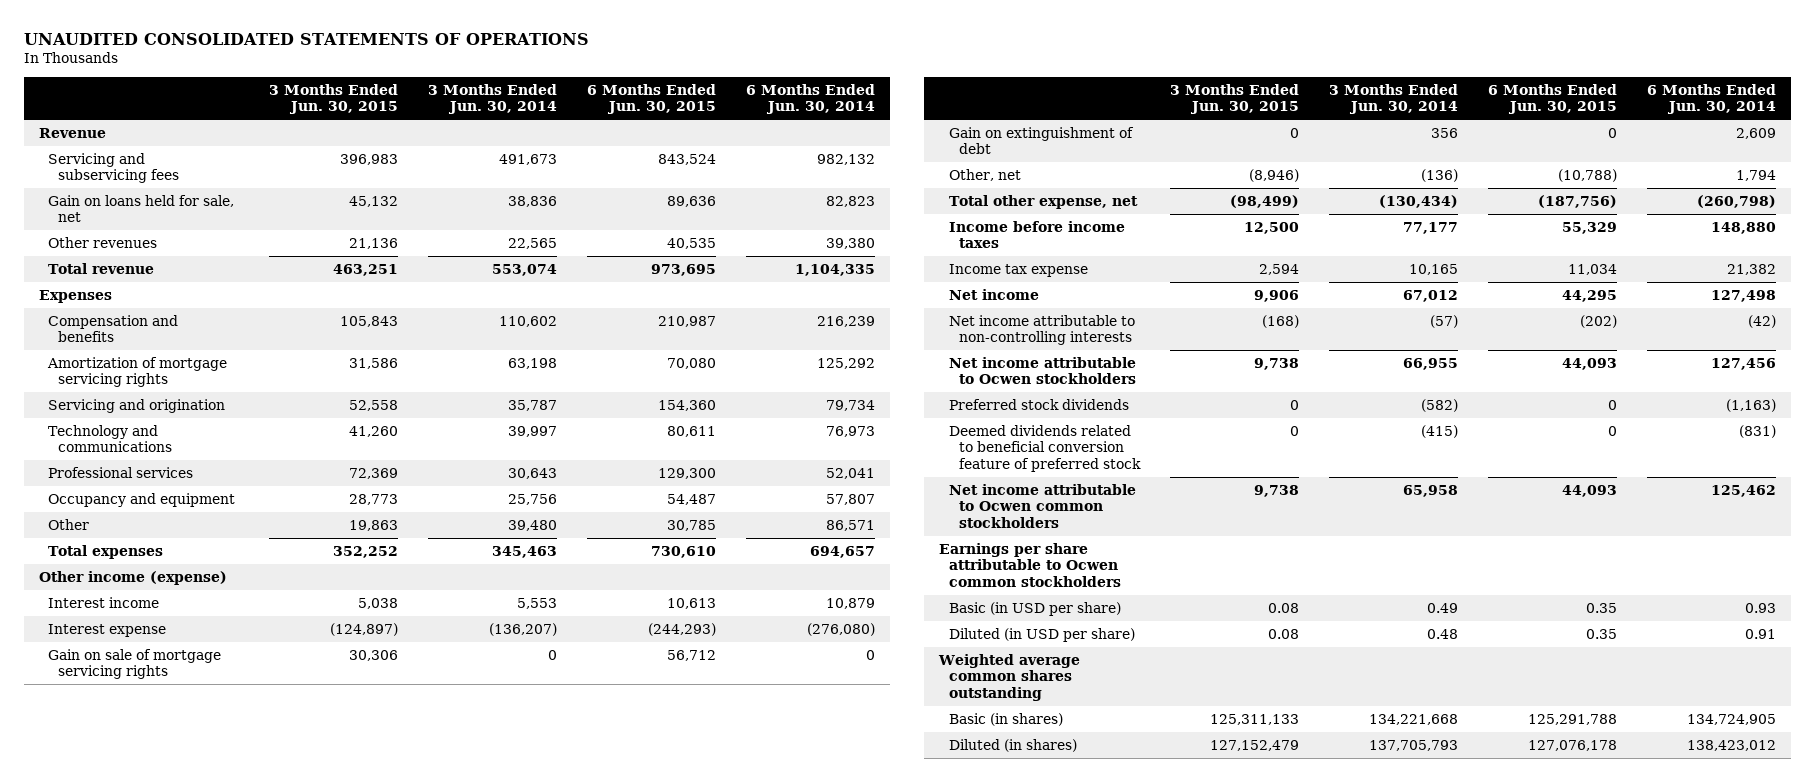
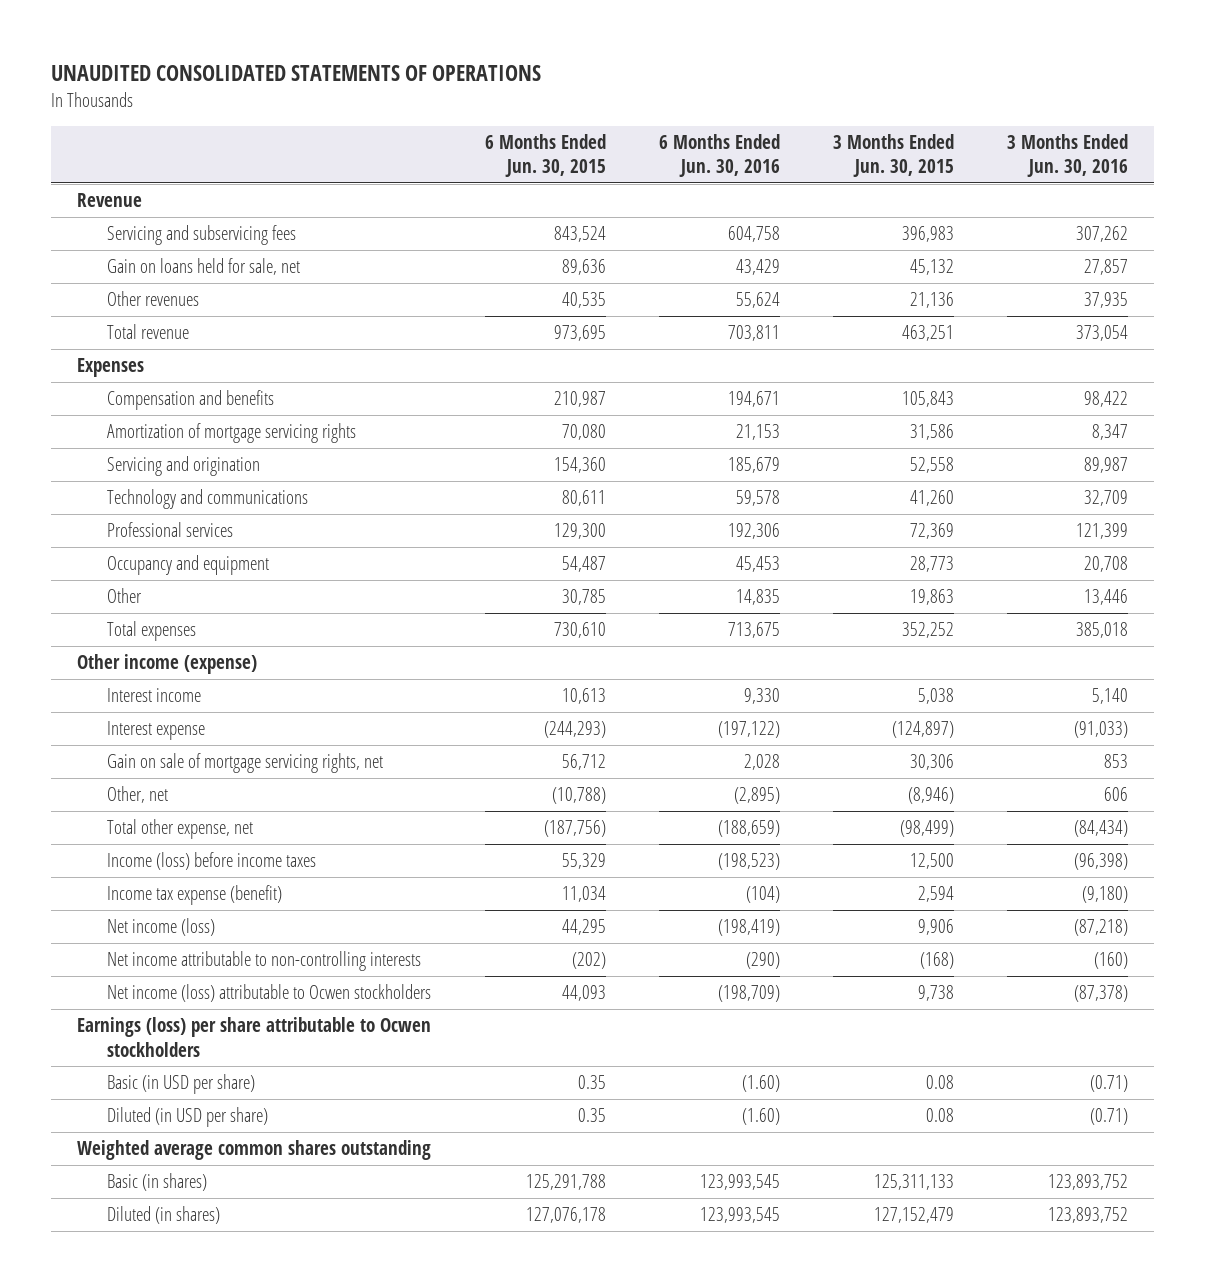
[428,83,558,115] 3 Months Ended Jun. 30, 2014 -> none
[746,83,876,115] 6 Months Ended Jun. 30, 2014 -> none
none -> [658,133,780,178] 6 Months Ended Jun. 30, 2016
none -> [1006,133,1128,178] 3 Months Ended Jun. 30, 2016
[949,126,1135,155] Gain on extinguishment of debt -> none
[48,648,222,680] Gain on sale of mortgage servicing rights -> [106,753,383,774] Gain on sale of mortgage servicing rights, net
[949,220,1126,249] Income before income taxes -> [106,852,316,871] Income (loss) before income taxes
[949,263,1089,277] Income tax expense -> [106,885,282,906] Income tax expense (benefit)
[949,288,1040,300] Net income -> [106,918,215,937] Net income (loss)
[949,398,1130,410] Preferred stock dividends -> none
[949,424,1141,472] Deemed dividends related to beneficial conversion feature of preferred stock -> none
[949,483,1137,528] Net income attributable to Ocwen common stockholders -> none
[949,356,1137,385] Net income attributable to Ocwen stockholders -> [106,984,431,1003] Net income (loss) attributable to Ocwen stockholders
[939,542,1122,587] Earnings per share attributable to Ocwen common stockholders -> [77,1017,432,1057] Earnings (loss) per share attributable to Ocwen stockholders

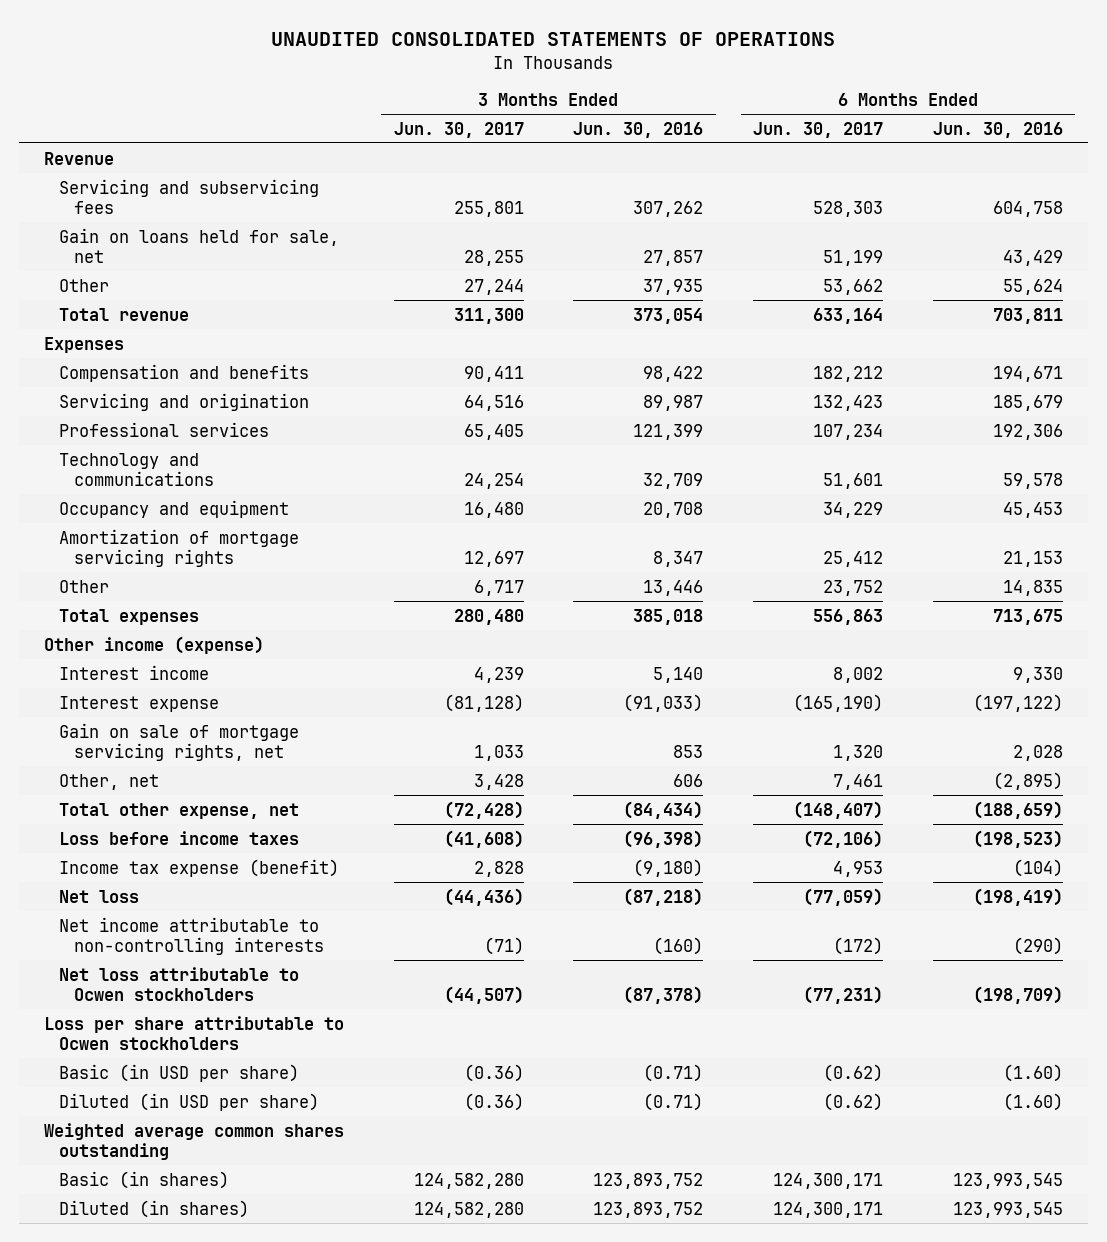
[484,133,606,178] 6 Months Ended Jun. 30, 2015 -> none
[832,133,954,178] 3 Months Ended Jun. 30, 2015 -> none
none -> [393,121,524,138] Jun. 30, 2017
none -> [753,121,884,138] Jun. 30, 2017
[106,291,199,307] Other revenues -> [58,278,109,292] Other
[106,489,308,510] Technology and communications -> [58,452,214,486] Technology and communications
[106,423,356,444] Amortization of mortgage servicing rights -> [58,528,299,567] Amortization of mortgage servicing rights
[106,852,316,871] Income (loss) before income taxes -> [58,830,299,845] Loss before income taxes
[106,918,215,937] Net income (loss) -> [58,889,139,903] Net loss
[106,984,431,1003] Net income (loss) attributable to Ocwen stockholders -> [58,966,299,1001] Net loss attributable to Ocwen stockholders
[77,1017,432,1057] Earnings (loss) per share attributable to Ocwen stockholders -> [43,1015,344,1050] Loss per share attributable to Ocwen stockholders

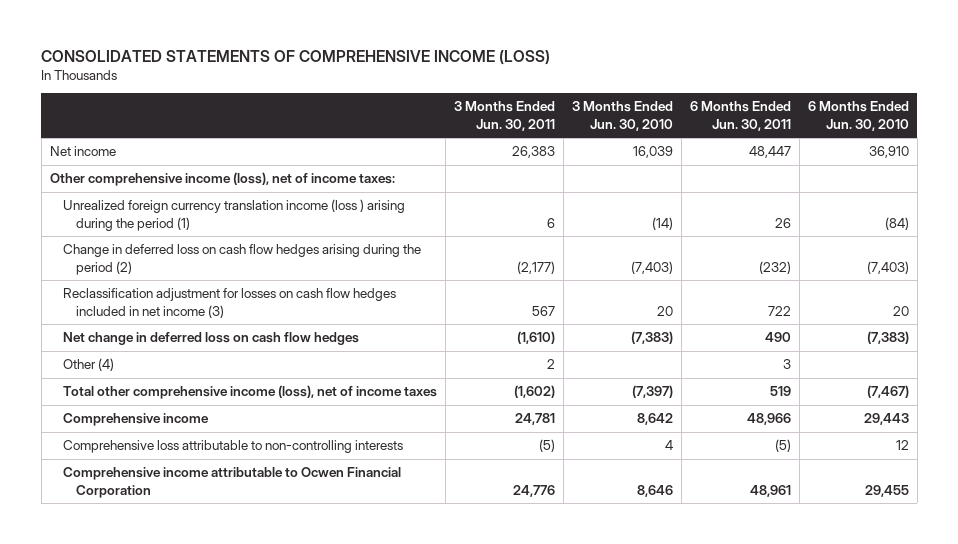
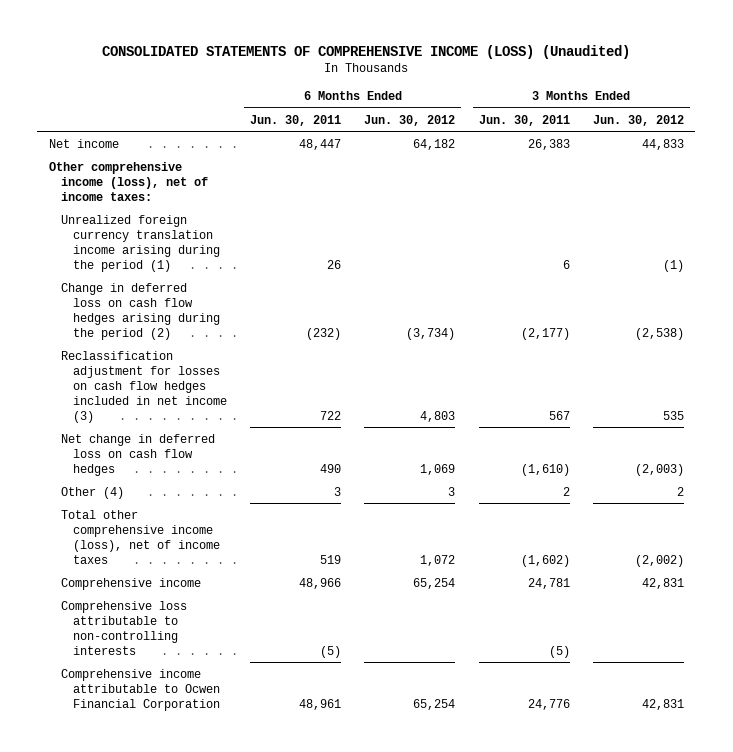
[41,49,551,65] CONSOLIDATED STATEMENTS OF COMPREHENSIVE INCOME (LOSS) -> [102,45,631,60] CONSOLIDATED STATEMENTS OF COMPREHENSIVE INCOME (LOSS) (Unaudited)
[571,101,673,131] 3 Months Ended Jun. 30, 2010 -> none
[807,101,909,131] 6 Months Ended Jun. 30, 2010 -> none
none -> [364,114,456,126] Jun. 30, 2012
none -> [592,114,684,126] Jun. 30, 2012
[62,199,405,231] Unrealized foreign currency translation income (loss ) arising during the period (1) -> [60,214,220,272] Unrealized foreign currency translation income arising during the period (1)

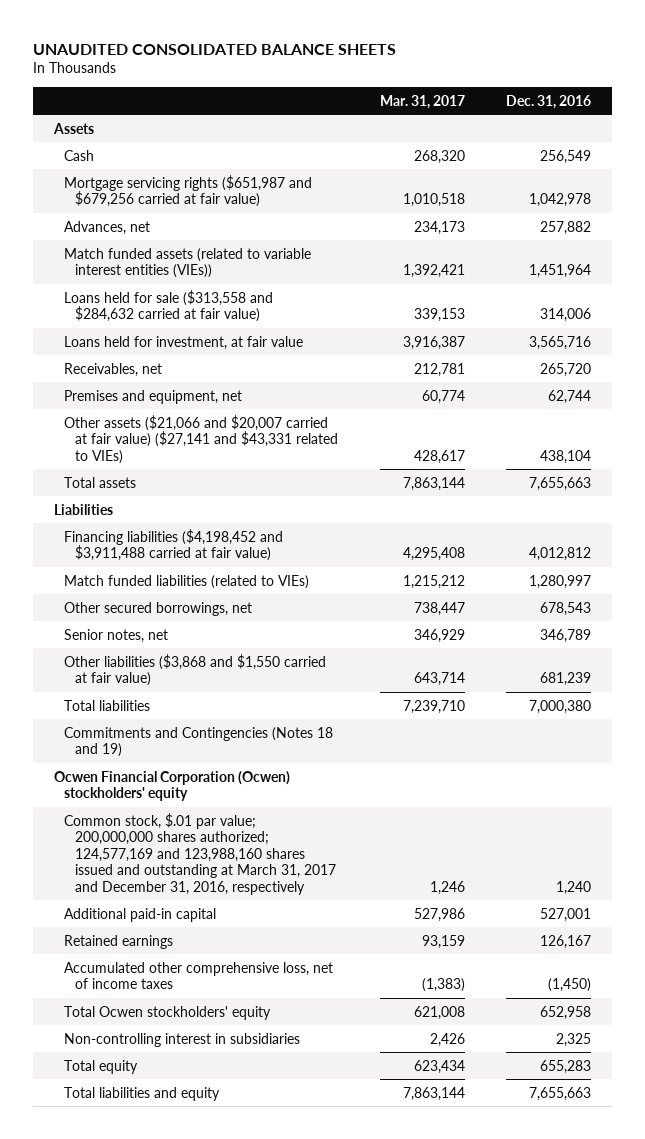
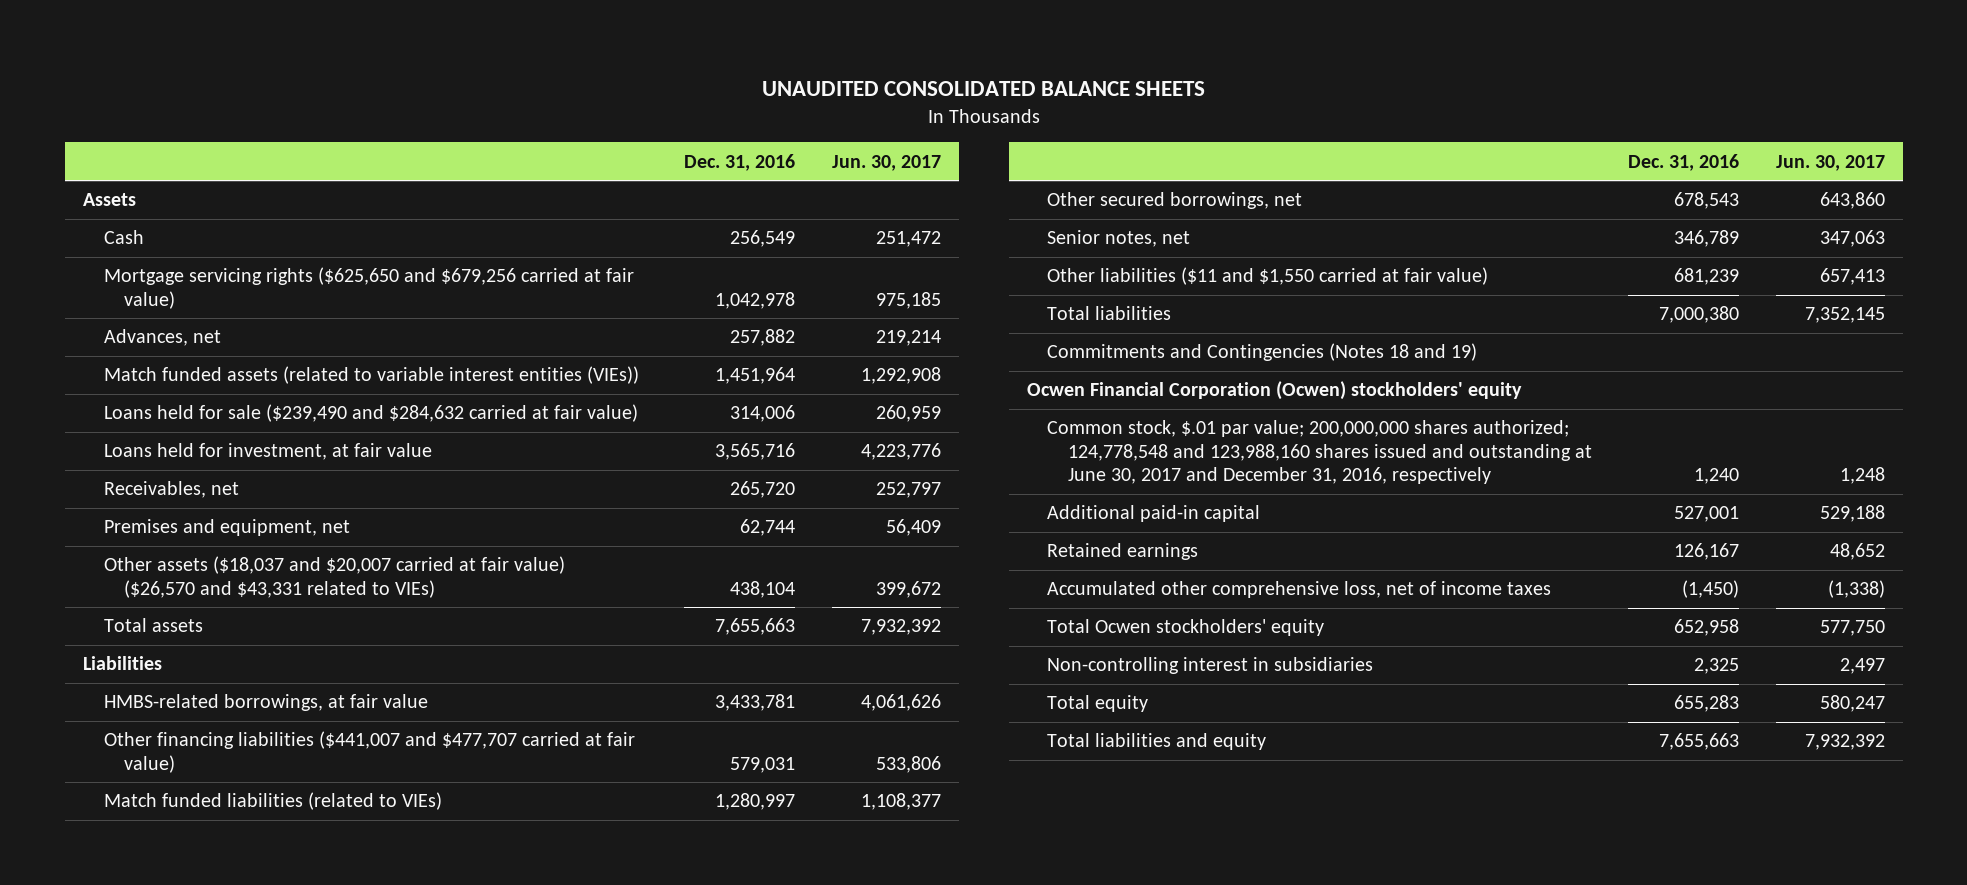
[379,94,465,109] Mar. 31, 2017 -> none
none -> [831,154,941,171] Jun. 30, 2017
[64,174,313,208] Mortgage servicing rights ($651,987 and $679,256 carried at fair value) -> [103,267,634,309] Mortgage servicing rights ($625,650 and $679,256 carried at fair value)
[64,289,274,323] Loans held for sale ($313,558 and $284,632 carried at fair value) -> [103,404,638,423] Loans held for sale ($239,490 and $284,632 carried at fair value)
[64,414,339,464] Other assets ($21,066 and $20,007 carried at fair value) ($27,141 and $43,331 related to VIEs) -> [103,556,565,598] Other assets ($18,037 and $20,007 carried at fair value) ($26,570 and $43,331 related to VIEs)
none -> [103,694,428,712] HMBS-related borrowings, at fair value
[64,528,284,562] Financing liabilities ($4,198,452 and $3,911,488 carried at fair value) -> [103,731,635,773] Other financing liabilities ($441,007 and $477,707 carried at fair value)
[529,547,592,562] 4,012,812 -> [730,756,796,773] 579,031
[64,653,327,687] Other liabilities ($3,868 and $1,550 carried at fair value) -> [1047,267,1489,286] Other liabilities ($11 and $1,550 carried at fair value)
[64,812,337,895] Common stock, $.01 par value; 200,000,000 shares authorized; 124,577,169 and 123,988,160 shares issued and outstanding at March 31, 2017 and December 31, 2016, respectively -> [1047,420,1593,485] Common stock, $.01 par value; 200,000,000 shares authorized; 124,778,548 and 123,988,160 shares issued and outstanding at June 30, 2017 and December 31, 2016, respectively

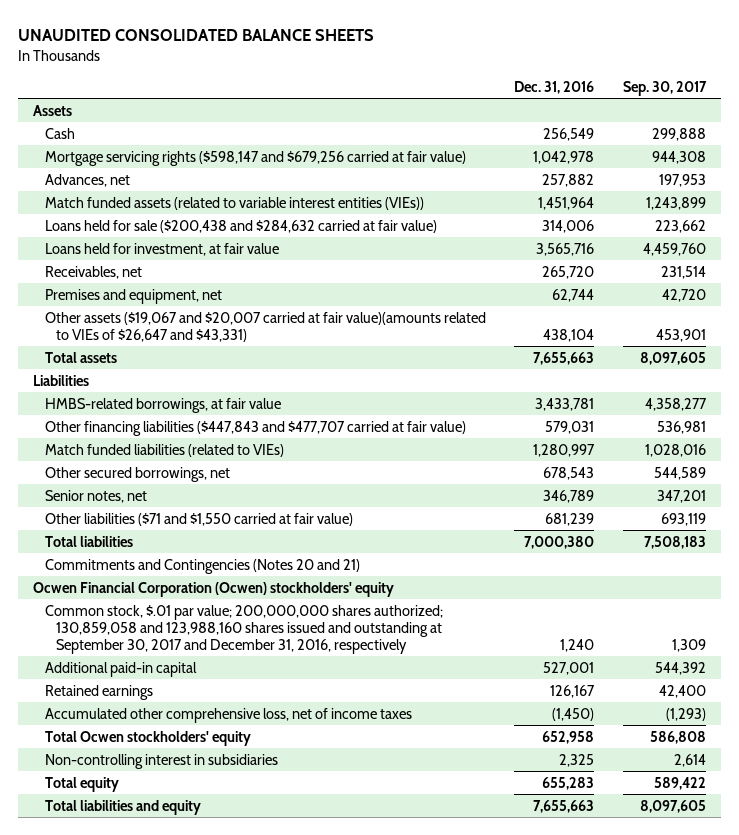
[831,154,941,171] Jun. 30, 2017 -> none
none -> [623,80,708,96] Sep. 30, 2017
[103,267,634,309] Mortgage servicing rights ($625,650 and $679,256 carried at fair value) -> [44,150,466,166] Mortgage servicing rights ($598,147 and $679,256 carried at fair value)
[103,404,638,423] Loans held for sale ($239,490 and $284,632 carried at fair value) -> [44,219,437,233] Loans held for sale ($200,438 and $284,632 carried at fair value)
[103,556,565,598] Other assets ($18,037 and $20,007 carried at fair value) ($26,570 and $43,331 related to VIEs) -> [44,311,486,342] Other assets ($19,067 and $20,007 carried at fair value)(amounts related to VIEs of $26,647 and $43,331)
[103,731,635,773] Other financing liabilities ($441,007 and $477,707 carried at fair value) -> [44,420,466,436] Other financing liabilities ($447,843 and $477,707 carried at fair value)
[1047,267,1489,286] Other liabilities ($11 and $1,550 carried at fair value) -> [44,512,353,526] Other liabilities ($71 and $1,550 carried at fair value)
[1047,343,1478,362] Commitments and Contingencies (Notes 18 and 19) -> [44,558,360,574] Commitments and Contingencies (Notes 20 and 21)
[1047,420,1593,485] Common stock, $.01 par value; 200,000,000 shares authorized; 124,778,548 and 123,988,160 shares issued and outstanding at June 30, 2017 and December 31, 2016, respectively -> [44,604,443,654] Common stock, $.01 par value; 200,000,000 shares authorized; 130,859,058 and 123,988,160 shares issued and outstanding at September 30, 2017 and December 31, 2016, respectively

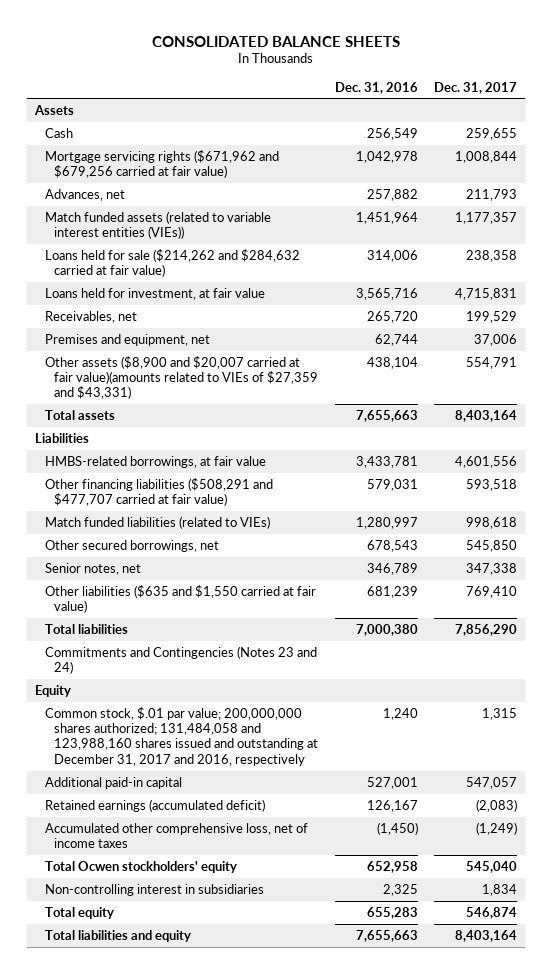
[18,29,375,42] UNAUDITED CONSOLIDATED BALANCE SHEETS -> [152,35,401,47] CONSOLIDATED BALANCE SHEETS
[623,80,708,96] Sep. 30, 2017 -> none
none -> [434,81,518,94] Dec. 31, 2017
[44,150,466,166] Mortgage servicing rights ($598,147 and $679,256 carried at fair value) -> [44,149,279,179] Mortgage servicing rights ($671,962 and $679,256 carried at fair value)
[44,219,437,233] Loans held for sale ($200,438 and $284,632 carried at fair value) -> [44,248,300,278] Loans held for sale ($214,262 and $284,632 carried at fair value)
[44,311,486,342] Other assets ($19,067 and $20,007 carried at fair value)(amounts related to VIEs of $26,647 and $43,331) -> [44,355,318,400] Other assets ($8,900 and $20,007 carried at fair value)(amounts related to VIEs of $27,359 and $43,331)
[44,420,466,436] Other financing liabilities ($447,843 and $477,707 carried at fair value) -> [44,477,273,507] Other financing liabilities ($508,291 and $477,707 carried at fair value)
[44,512,353,526] Other liabilities ($71 and $1,550 carried at fair value) -> [44,584,316,614] Other liabilities ($635 and $1,550 carried at fair value)
[44,558,360,574] Commitments and Contingencies (Notes 20 and 21) -> [44,645,317,675] Commitments and Contingencies (Notes 23 and 24)
[32,581,394,597] Ocwen Financial Corporation (Ocwen) stockholders' equity -> [35,684,72,697] Equity
[44,604,443,654] Common stock, $.01 par value; 200,000,000 shares authorized; 130,859,058 and 123,988,160 shares issued and outstanding at September 30, 2017 and December 31, 2016, respectively -> [44,706,318,766] Common stock, $.01 par value; 200,000,000 shares authorized; 131,484,058 and 123,988,160 shares issued and outstanding at December 31, 2017 and 2016, respectively
[44,684,153,700] Retained earnings -> [44,798,265,812] Retained earnings (accumulated deficit)

